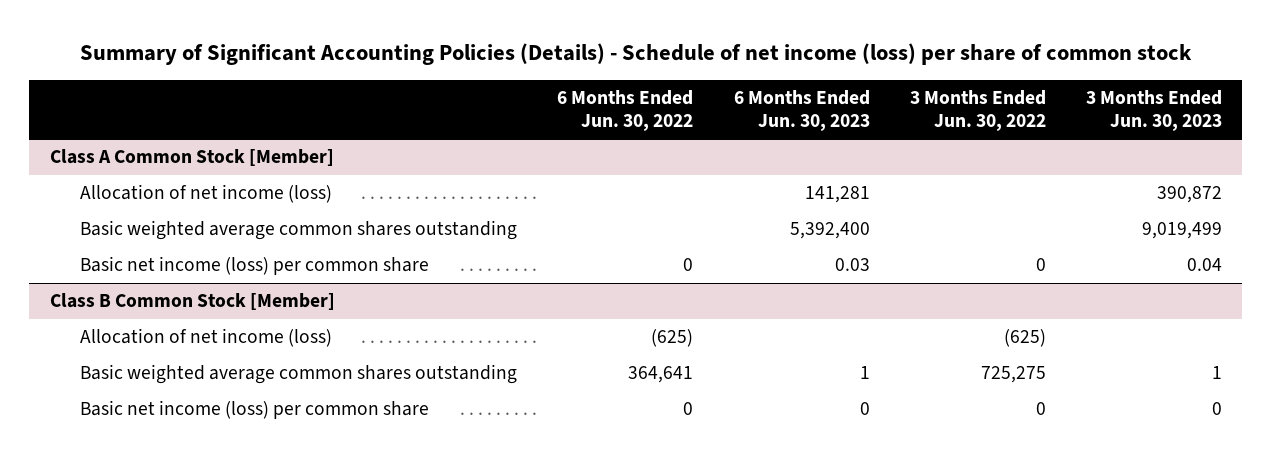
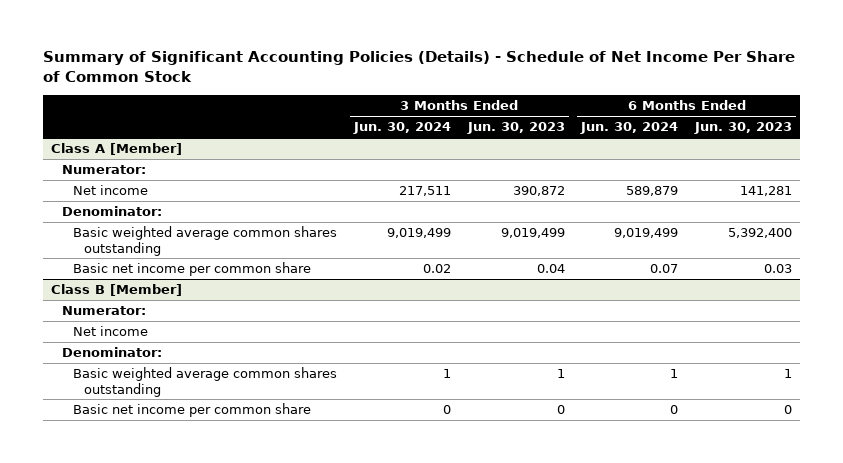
[79,42,1192,65] Summary of Significant Accounting Policies (Details) - Schedule of net income (loss) per share of common stock -> [42,51,795,83] Summary of Significant Accounting Policies (Details) - Schedule of Net Income Per Share of Common Stock
[557,89,694,132] 6 Months Ended Jun. 30, 2022 -> none
[910,89,1047,132] 3 Months Ended Jun. 30, 2022 -> none
none -> [352,122,451,135] Jun. 30, 2024
none -> [580,122,679,135] Jun. 30, 2024
[49,149,334,167] Class A Common Stock [Member] -> [50,143,182,156] Class A [Member]
none -> [62,165,147,175] Numerator:
[80,184,333,204] Allocation of net income (loss) -> [73,185,149,196] Net income
none -> [62,206,163,217] Denominator:
[80,328,333,348] Allocation of net income (loss) -> none
[80,256,430,276] Basic net income (loss) per common share -> [73,262,312,277] Basic net income per common share
[49,293,335,311] Class B Common Stock [Member] -> [50,284,182,297] Class B [Member]
none -> [62,306,147,316] Numerator:
none -> [73,326,149,337] Net income
none -> [62,347,163,358] Denominator:
[80,400,430,420] Basic net income (loss) per common share -> [73,403,312,418] Basic net income per common share

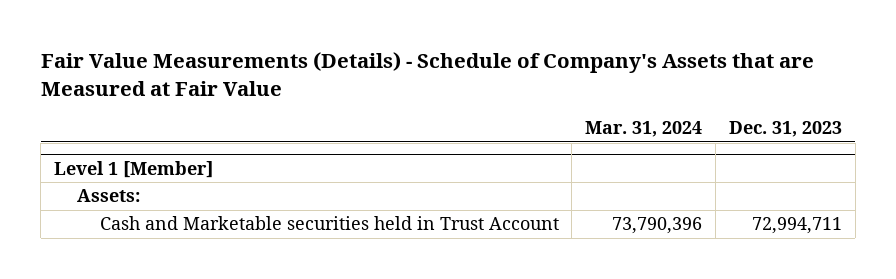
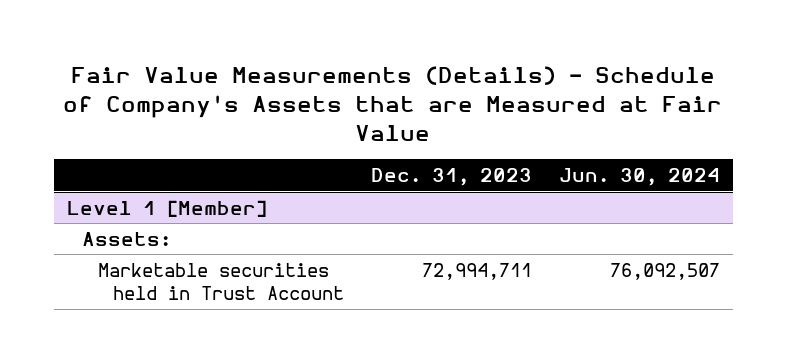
[585,121,703,138] Mar. 31, 2024 -> none
none -> [558,168,720,187] Jun. 30, 2024
[99,216,559,231] Cash and Marketable securities held in Trust Account -> [97,262,344,301] Marketable securities held in Trust Account

